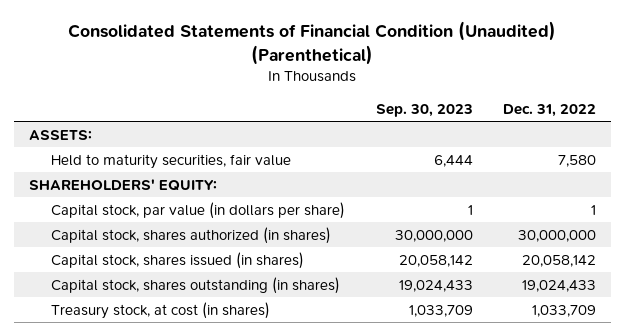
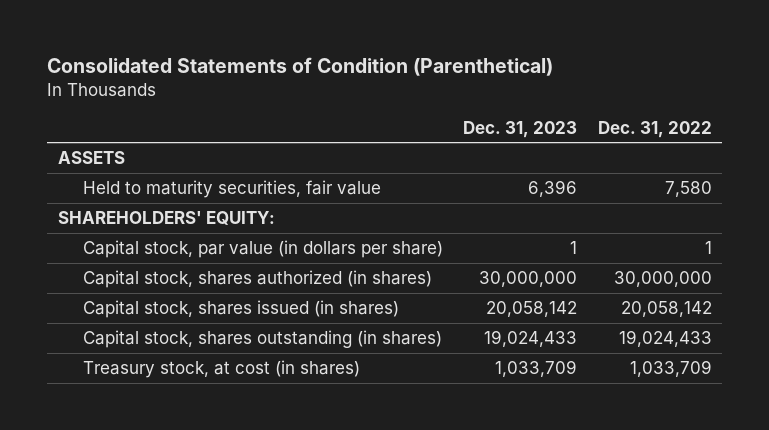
[68,21,557,65] Consolidated Statements of Financial Condition (Unaudited) (Parenthetical) -> [47,57,554,77] Consolidated Statements of Condition (Parenthetical)
[375,103,473,117] Sep. 30, 2023 -> none
none -> [463,120,578,138] Dec. 31, 2023
[29,129,93,140] ASSETS: -> [57,150,125,164] ASSETS

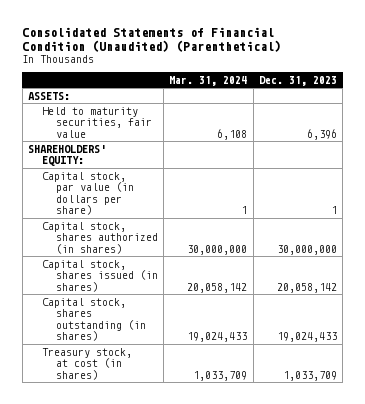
[47,57,554,77] Consolidated Statements of Condition (Parenthetical) -> [22,26,282,52] Consolidated Statements of Financial Condition (Unaudited) (Parenthetical)
[597,120,712,138] Dec. 31, 2022 -> none
none -> [169,75,248,86] Mar. 31, 2024
[57,150,125,164] ASSETS -> [28,91,71,100] ASSETS:

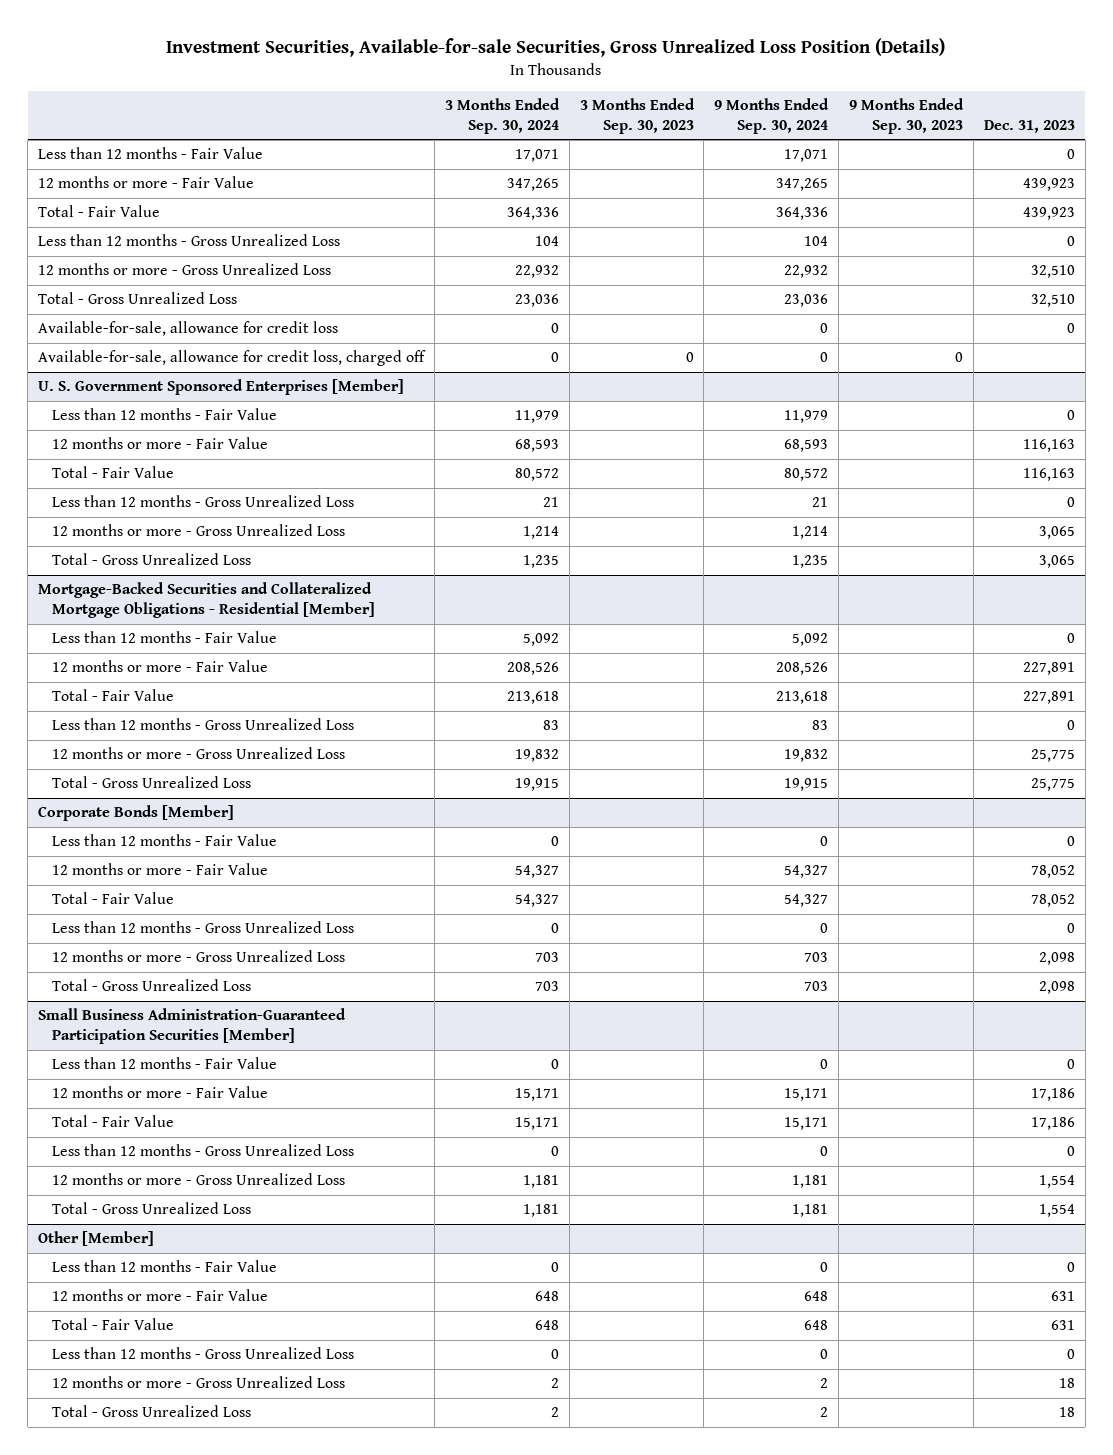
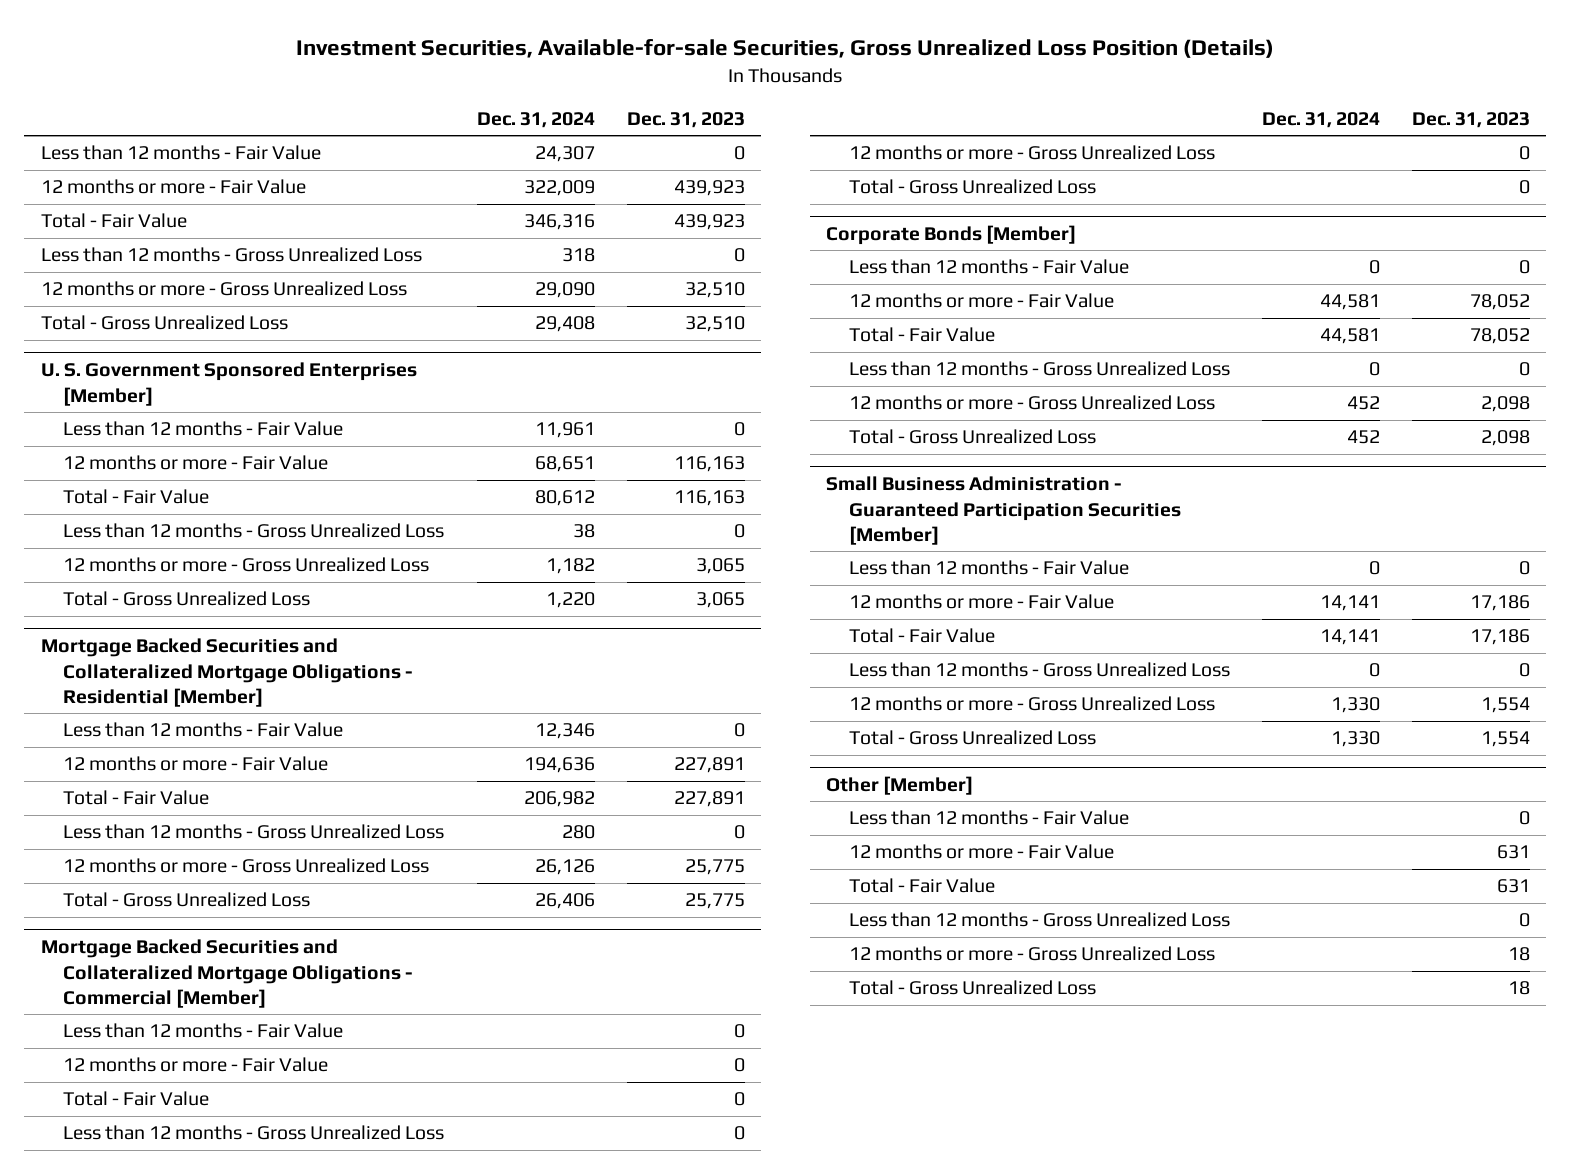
[444,98,560,134] 3 Months Ended Sep. 30, 2024 -> none
[579,98,695,134] 3 Months Ended Sep. 30, 2023 -> none
[714,98,830,134] 9 Months Ended Sep. 30, 2024 -> none
[848,98,964,134] 9 Months Ended Sep. 30, 2023 -> none
none -> [476,111,595,128] Dec. 31, 2024
[38,321,339,337] Available-for-sale, allowance for credit loss -> none
[38,350,427,367] Available-for-sale, allowance for credit loss, charged off -> none
[38,582,375,619] Mortgage-Backed Securities and Collateralized Mortgage Obligations - Residential [Member] -> [40,638,414,708] Mortgage Backed Securities and Collateralized Mortgage Obligations - Residential [Member]
none -> [40,939,414,1009] Mortgage Backed Securities and Collateralized Mortgage Obligations - Commercial [Member]
none -> [63,1023,344,1039] Less than 12 months - Fair Value
none -> [63,1057,329,1073] 12 months or more - Fair Value
none -> [63,1091,210,1107] Total - Fair Value
none -> [63,1125,445,1141] Less than 12 months - Gross Unrealized Loss
none -> [848,145,1215,161] 12 months or more - Gross Unrealized Loss
none -> [848,179,1096,195] Total - Gross Unrealized Loss
[38,1008,347,1045] Small Business Administration-Guaranteed Participation Securities [Member] -> [825,476,1181,546] Small Business Administration - Guaranteed Participation Securities [Member]

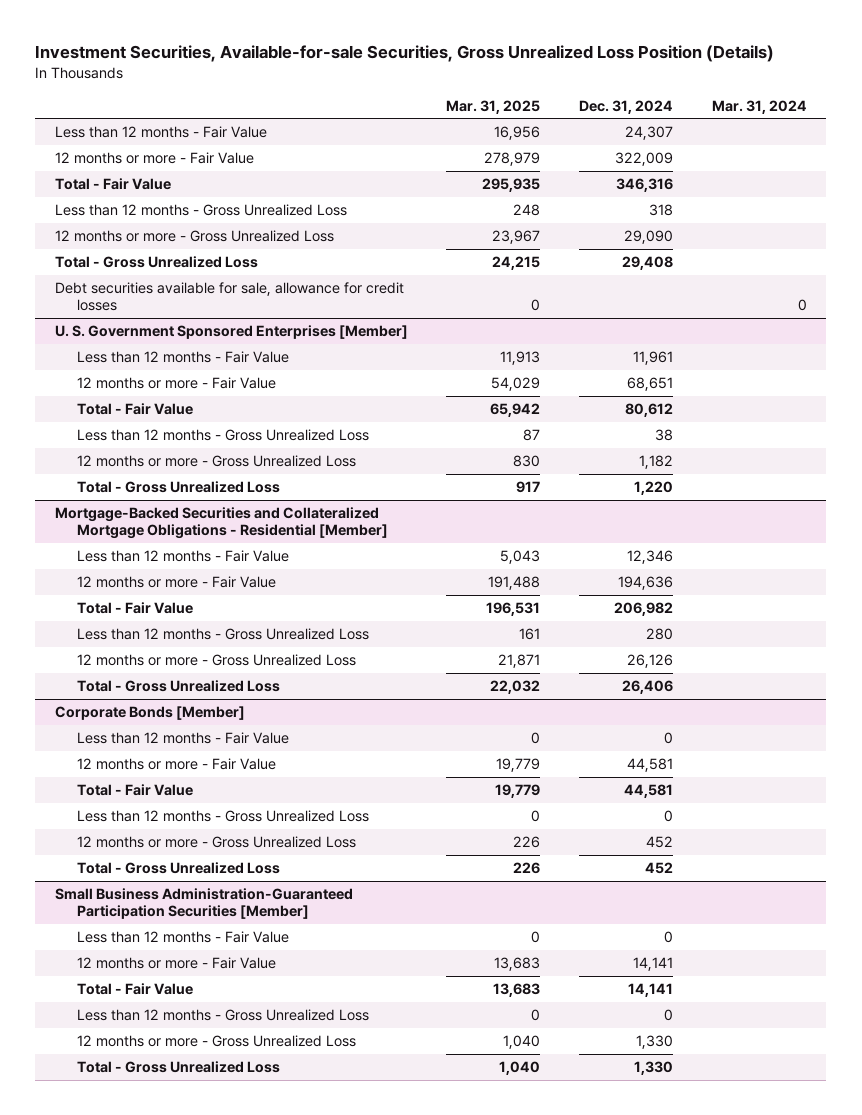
[626,111,745,128] Dec. 31, 2023 -> none
none -> [446,99,541,114] Mar. 31, 2025
none -> [711,99,807,114] Mar. 31, 2024
none -> [54,282,404,312] Debt securities available for sale, allowance for credit losses
[40,638,414,708] Mortgage Backed Securities and Collateralized Mortgage Obligations - Residential [Member] -> [54,507,388,540] Mortgage-Backed Securities and Collateralized Mortgage Obligations - Residential [Member]
[40,939,414,1009] Mortgage Backed Securities and Collateralized Mortgage Obligations - Commercial [Member] -> none
[63,1023,344,1039] Less than 12 months - Fair Value -> none
[63,1057,329,1073] 12 months or more - Fair Value -> none
[63,1091,210,1107] Total - Fair Value -> none
[63,1125,445,1141] Less than 12 months - Gross Unrealized Loss -> none
[848,145,1215,161] 12 months or more - Gross Unrealized Loss -> none
[848,179,1096,195] Total - Gross Unrealized Loss -> none
[825,476,1181,546] Small Business Administration - Guaranteed Participation Securities [Member] -> [54,888,353,920] Small Business Administration-Guaranteed Participation Securities [Member]
[825,776,973,796] Other [Member] -> none
[848,810,1129,826] Less than 12 months - Fair Value -> none
[848,844,1114,860] 12 months or more - Fair Value -> none
[848,878,995,894] Total - Fair Value -> none
[848,912,1230,928] Less than 12 months - Gross Unrealized Loss -> none
[848,946,1215,962] 12 months or more - Gross Unrealized Loss -> none
[848,980,1096,996] Total - Gross Unrealized Loss -> none

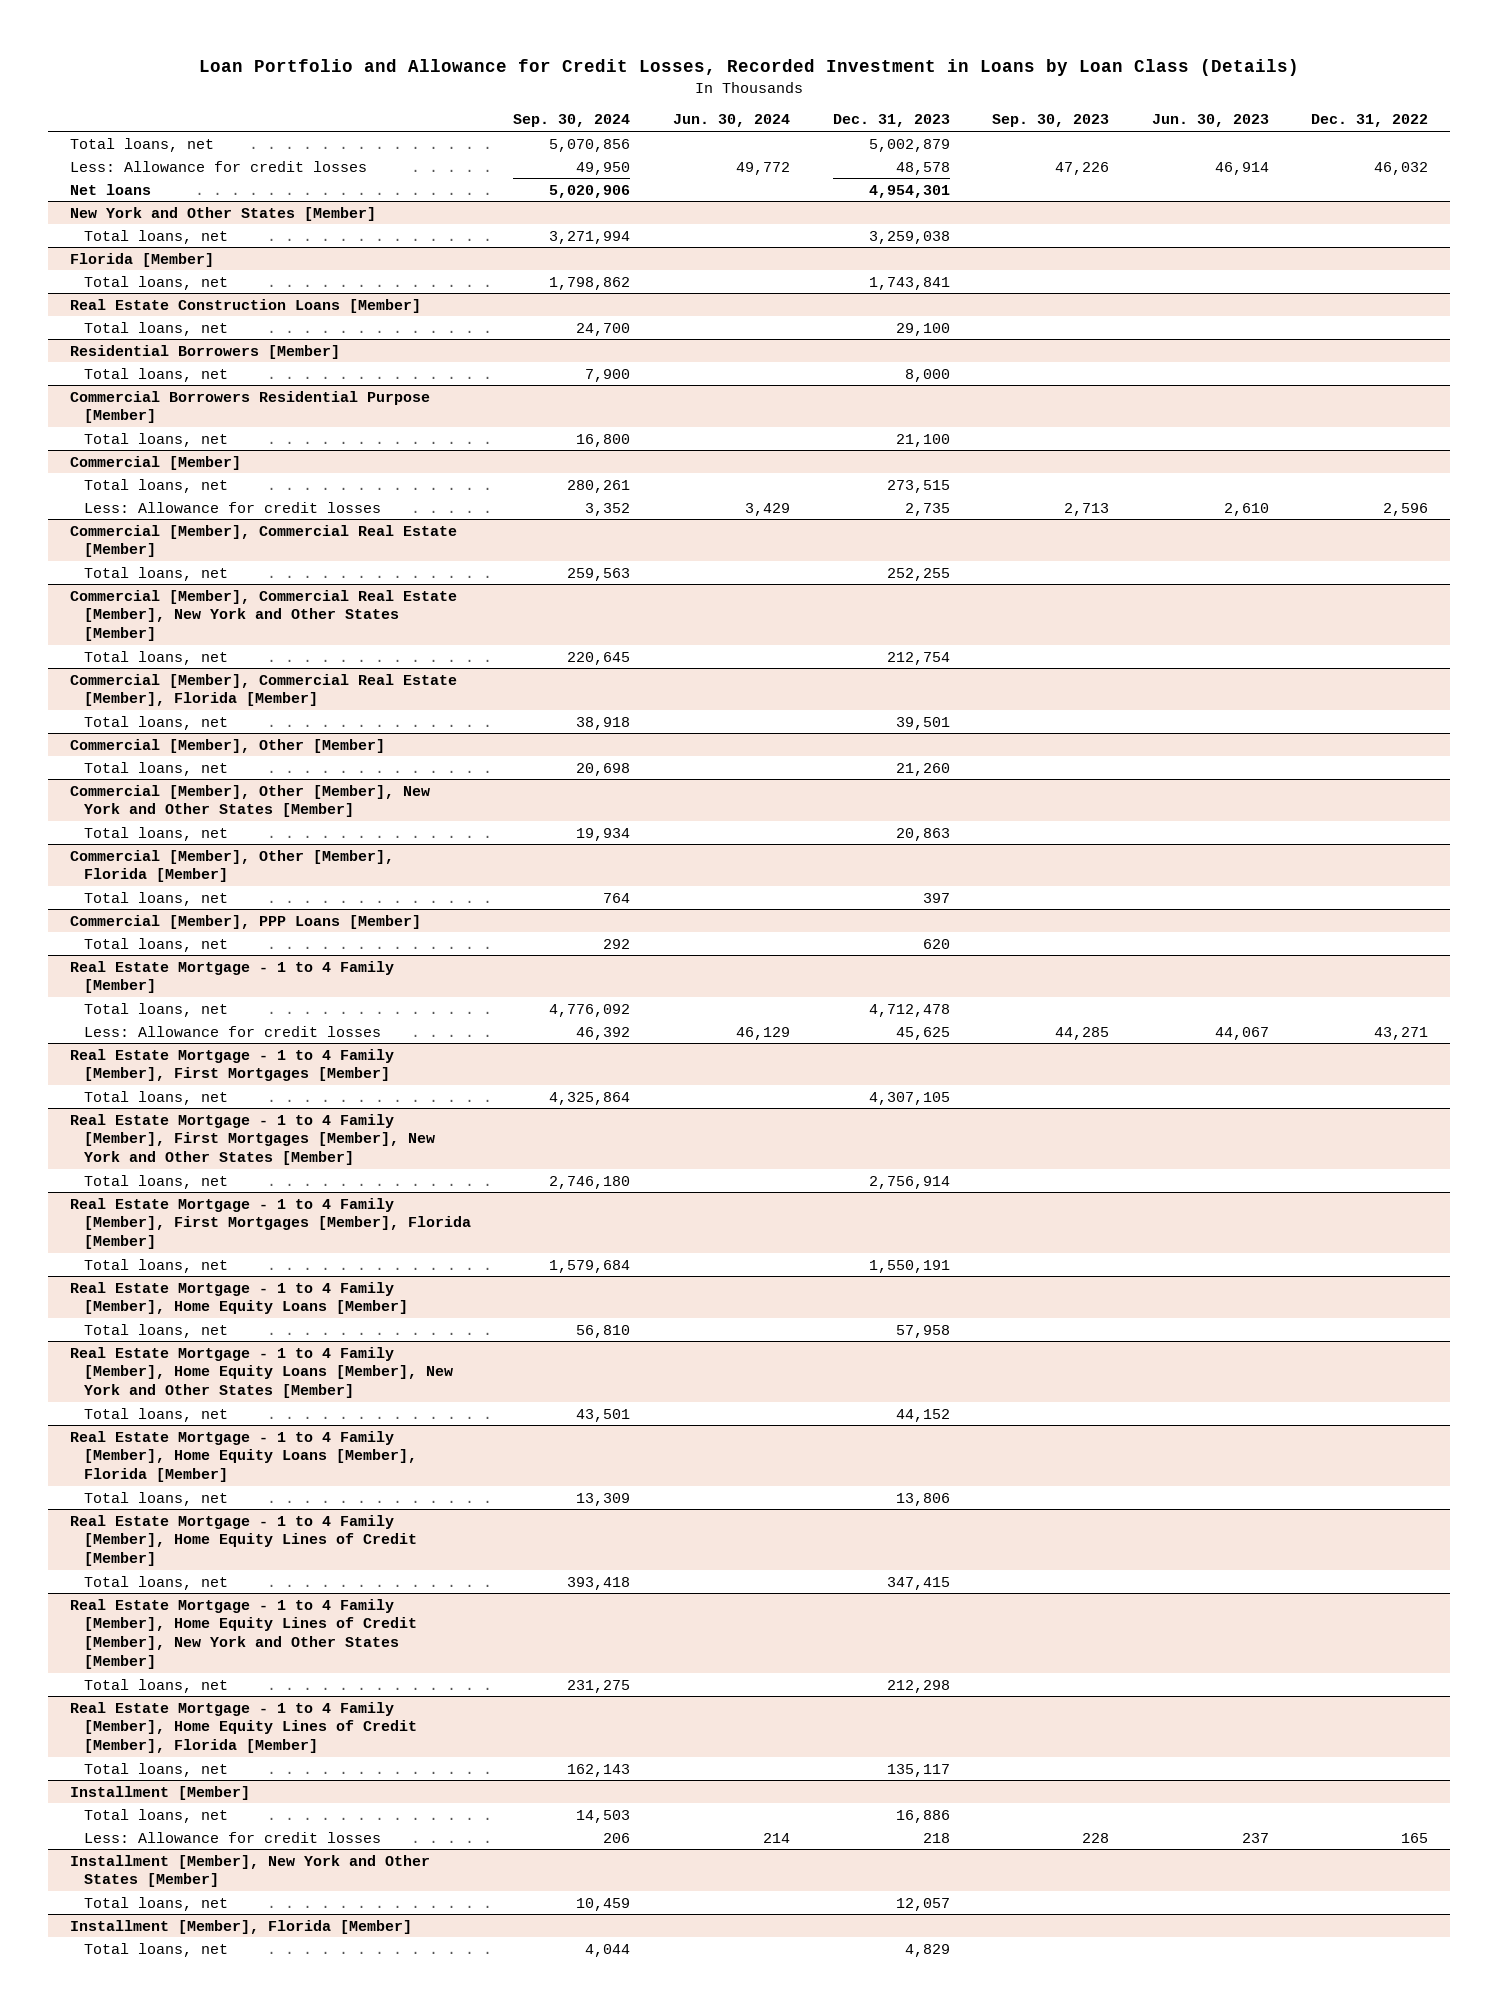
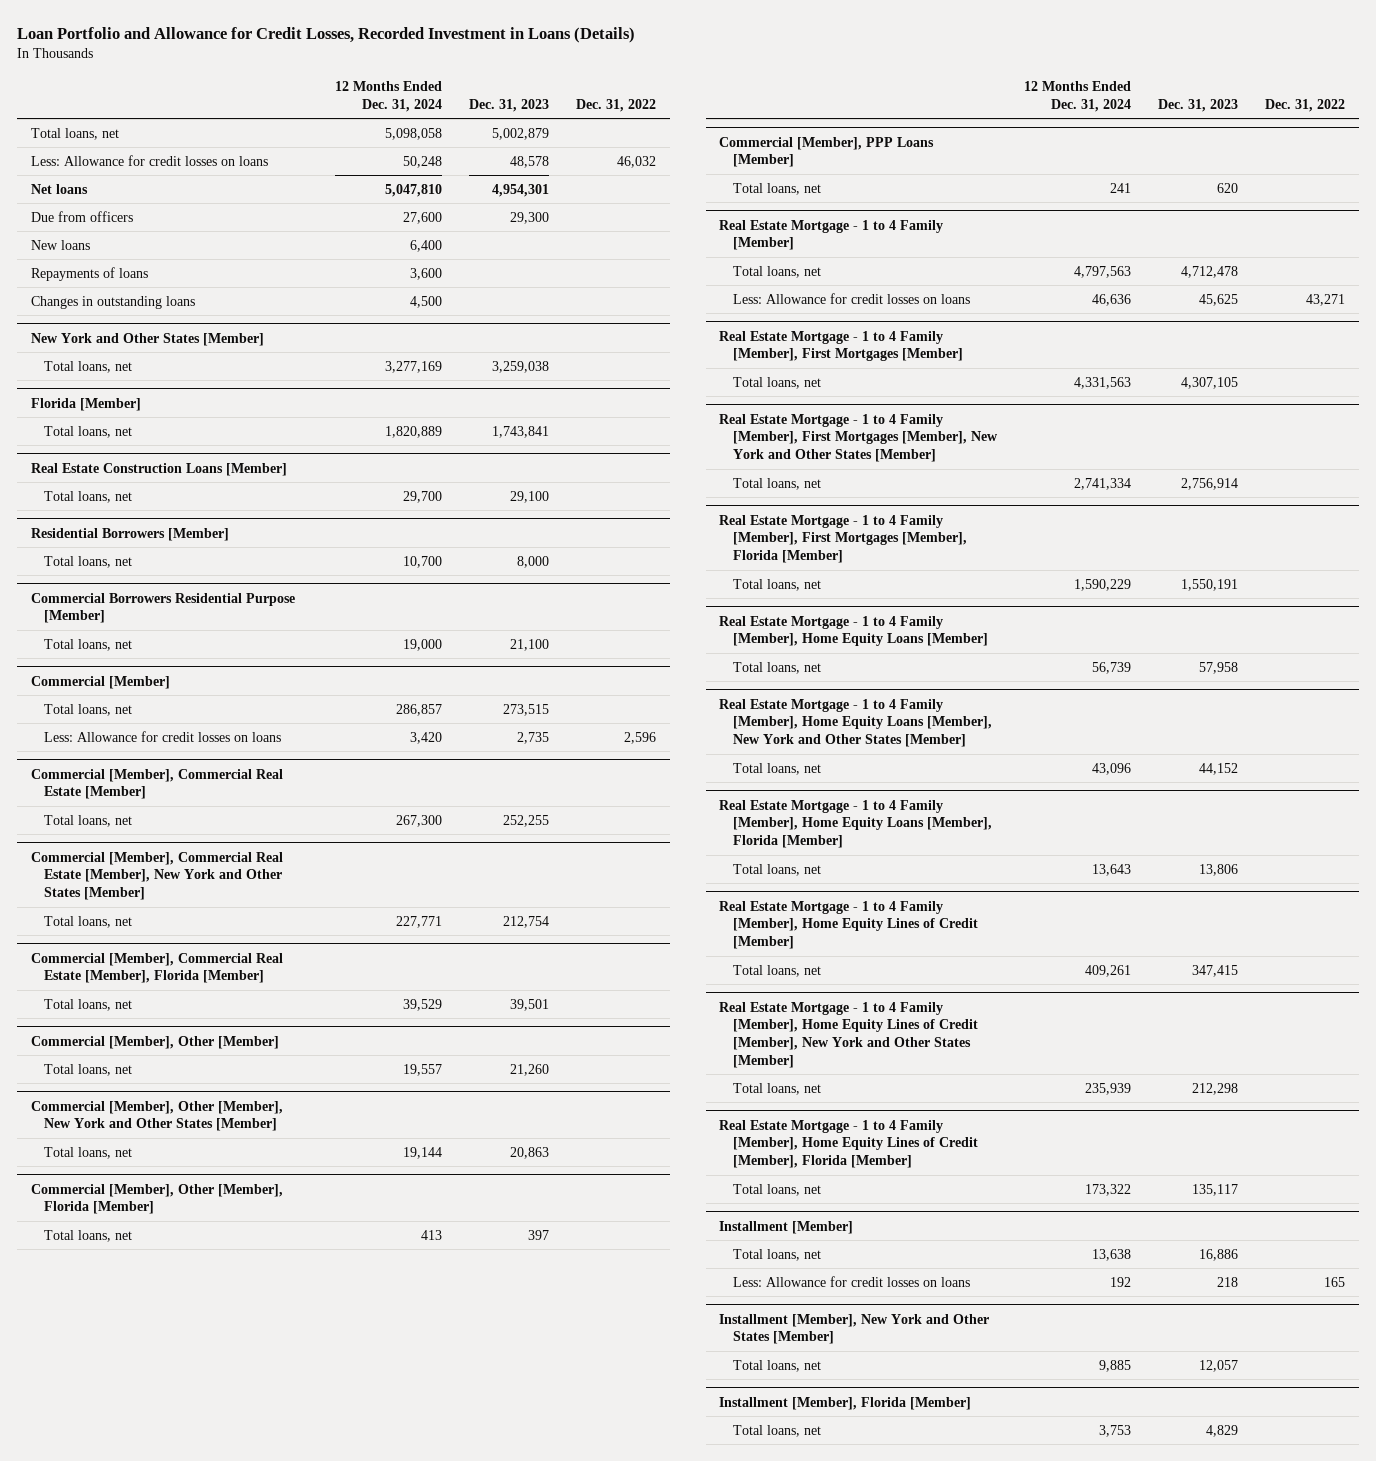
[199,59,1300,77] Loan Portfolio and Allowance for Credit Losses, Recorded Investment in Loans by Loan Class (Details) -> [17,27,636,44] Loan Portfolio and Allowance for Credit Losses, Recorded Investment in Loans (Details)
[513,114,631,128] Sep. 30, 2024 -> none
[672,114,790,128] Jun. 30, 2024 -> none
[992,114,1110,128] Sep. 30, 2023 -> none
[1151,114,1269,128] Jun. 30, 2023 -> none
none -> [335,81,443,112] 12 Months Ended Dec. 31, 2024
[69,160,367,172] Less: Allowance for credit losses -> [30,154,268,166] Less: Allowance for credit losses on loans
none -> [30,210,133,222] Due from officers
none -> [30,239,90,250] New loans
none -> [30,266,148,281] Repayments of loans
none -> [30,295,195,309] Changes in outstanding loans
[83,501,381,513] Less: Allowance for credit losses -> [43,730,281,742] Less: Allowance for credit losses on loans
[83,1025,381,1037] Less: Allowance for credit losses -> [732,292,970,304] Less: Allowance for credit losses on loans
[83,1831,381,1843] Less: Allowance for credit losses -> [732,1275,970,1287] Less: Allowance for credit losses on loans

